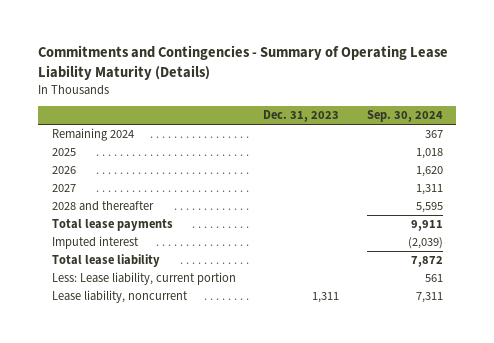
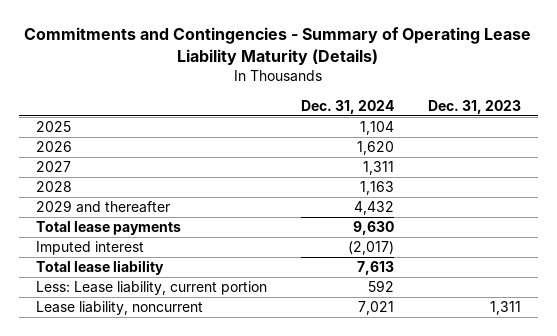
[366,110,443,123] Sep. 30, 2024 -> none
none -> [300,99,394,114] Dec. 31, 2024
[51,128,134,142] Remaining 2024 -> none
none -> [35,181,72,193] 2028
[51,201,154,212] 2028 and thereafter -> [35,200,170,214] 2029 and thereafter

